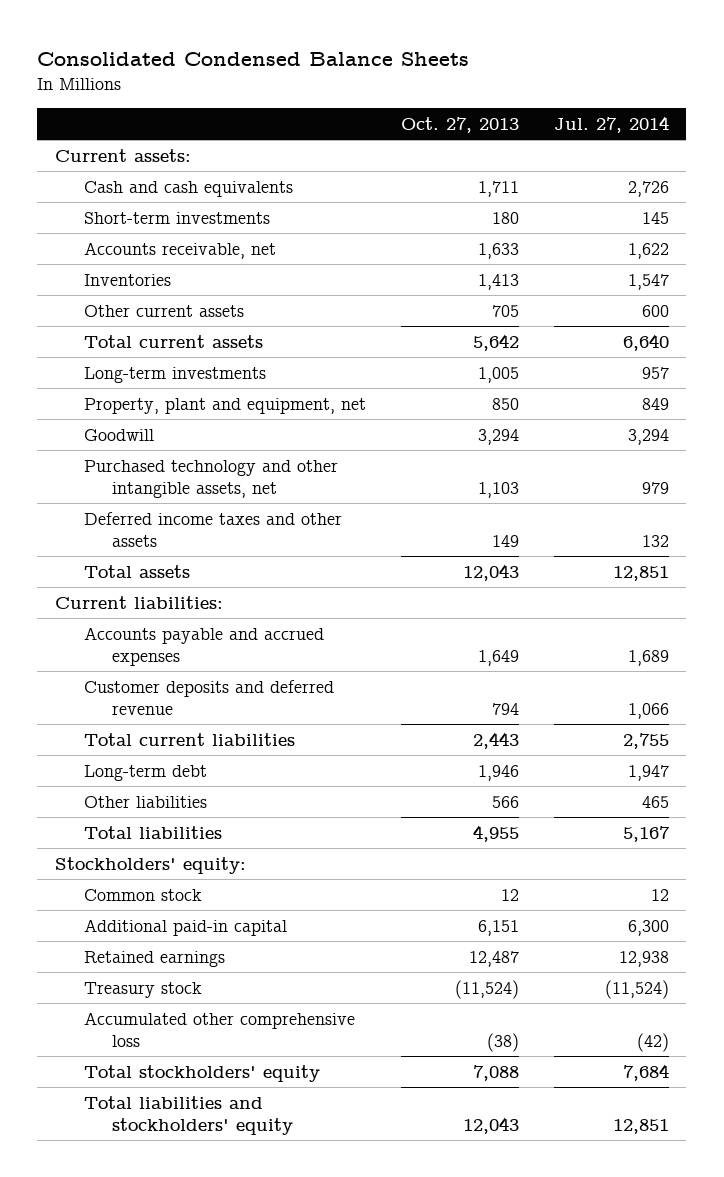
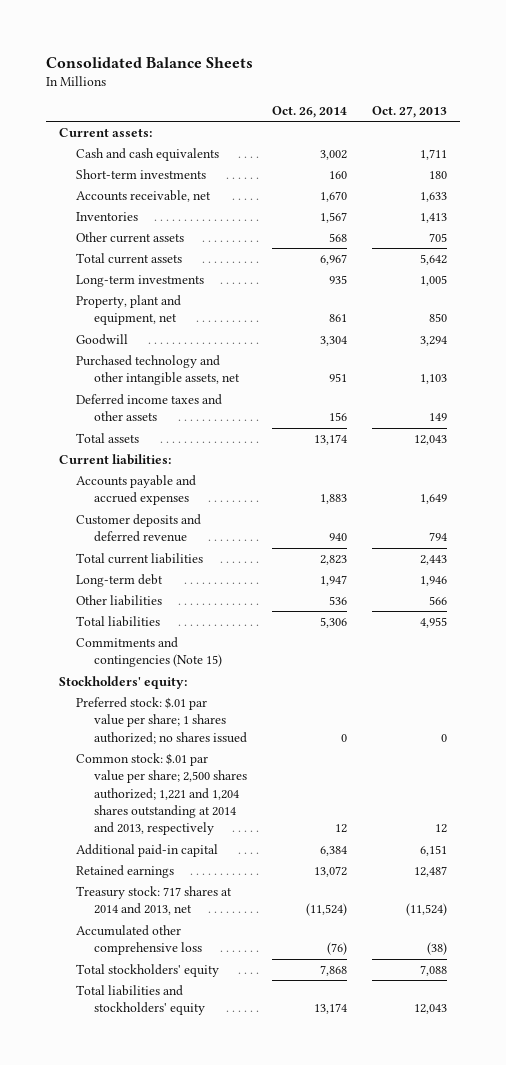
[37,51,470,66] Consolidated Condensed Balance Sheets -> [46,56,254,68] Consolidated Balance Sheets
[553,116,669,134] Jul. 27, 2014 -> none
none -> [271,106,347,119] Oct. 26, 2014
none -> [76,637,222,668] Commitments and contingencies (Note 15)
none -> [76,697,247,744] Preferred stock: $.01 par value per share; 1 shares authorized; no shares issued
[83,888,202,901] Common stock -> [76,753,247,836] Common stock: $.01 par value per share; 2,500 shares authorized; 1,221 and 1,204 shares outstanding at 2014 and 2013, respectively
[83,981,202,998] Treasury stock -> [76,886,233,916] Treasury stock: 717 shares at 2014 and 2013, net

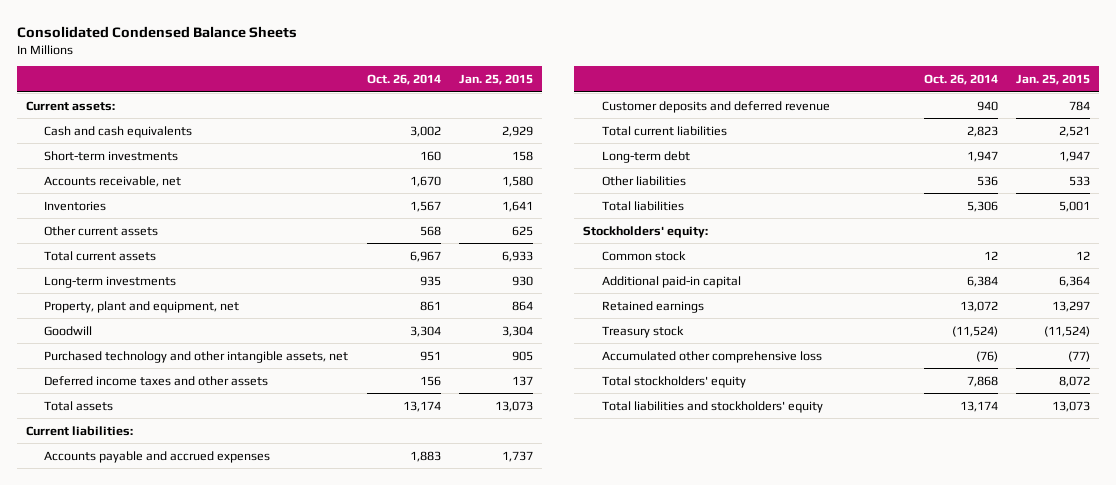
[46,56,254,68] Consolidated Balance Sheets -> [16,25,297,38] Consolidated Condensed Balance Sheets
[372,106,448,119] Oct. 27, 2013 -> none
none -> [459,74,534,86] Jan. 25, 2015
[76,637,222,668] Commitments and contingencies (Note 15) -> none
[76,697,247,744] Preferred stock: $.01 par value per share; 1 shares authorized; no shares issued -> none
[76,753,247,836] Common stock: $.01 par value per share; 2,500 shares authorized; 1,221 and 1,204 shares outstanding at 2014 and 2013, respectively -> [601,250,686,261] Common stock
[76,886,233,916] Treasury stock: 717 shares at 2014 and 2013, net -> [601,325,684,338] Treasury stock

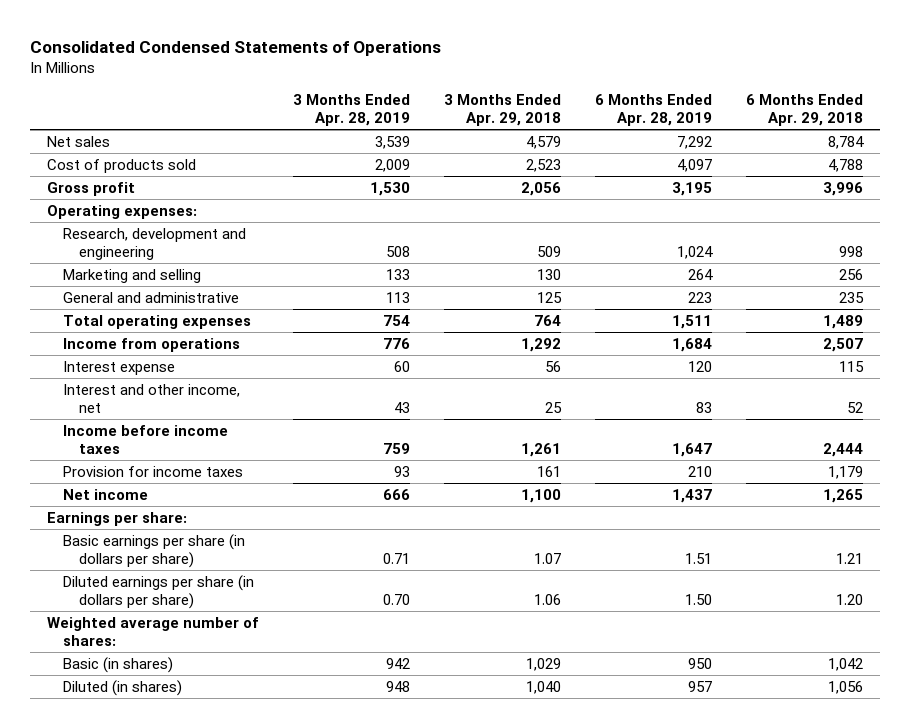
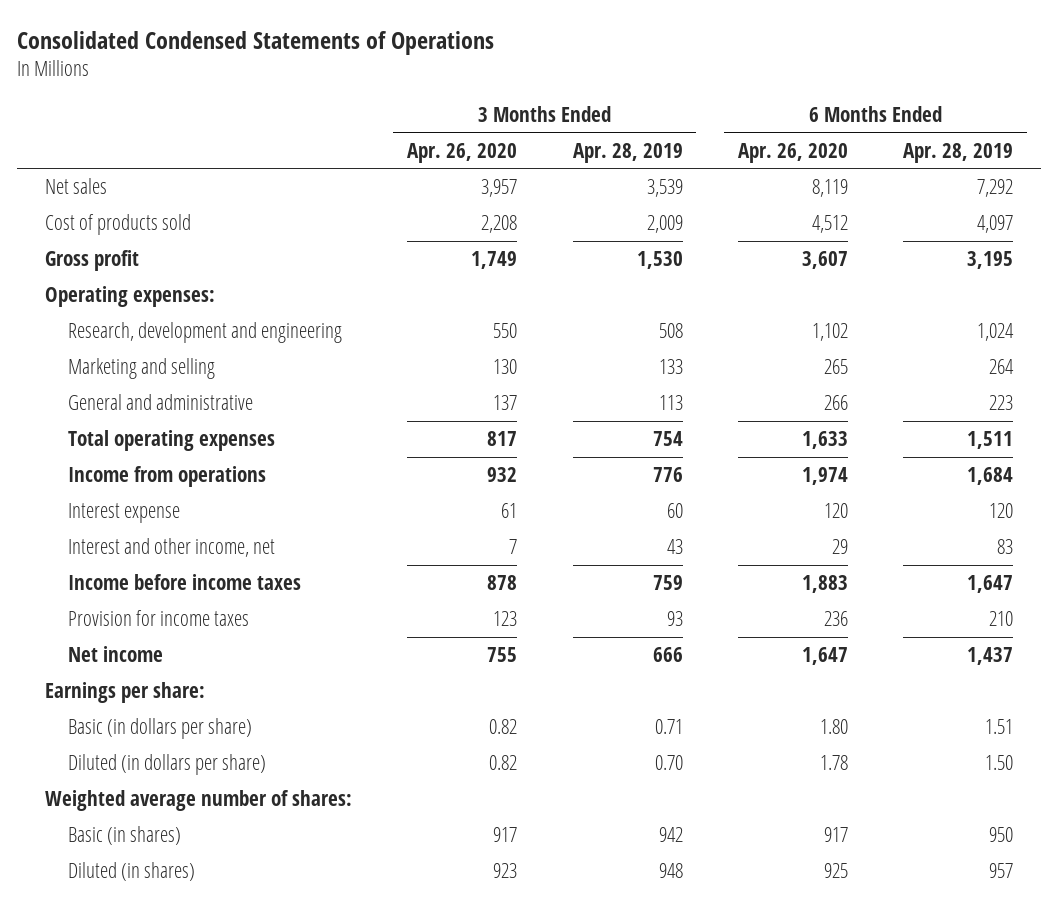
[444,93,562,126] 3 Months Ended Apr. 29, 2018 -> none
[746,93,864,126] 6 Months Ended Apr. 29, 2018 -> none
none -> [407,142,518,163] Apr. 26, 2020
none -> [738,142,849,163] Apr. 26, 2020
[62,533,245,568] Basic earnings per share (in dollars per share) -> [68,718,253,740] Basic (in dollars per share)
[62,574,254,609] Diluted earnings per share (in dollars per share) -> [68,754,267,776] Diluted (in dollars per share)

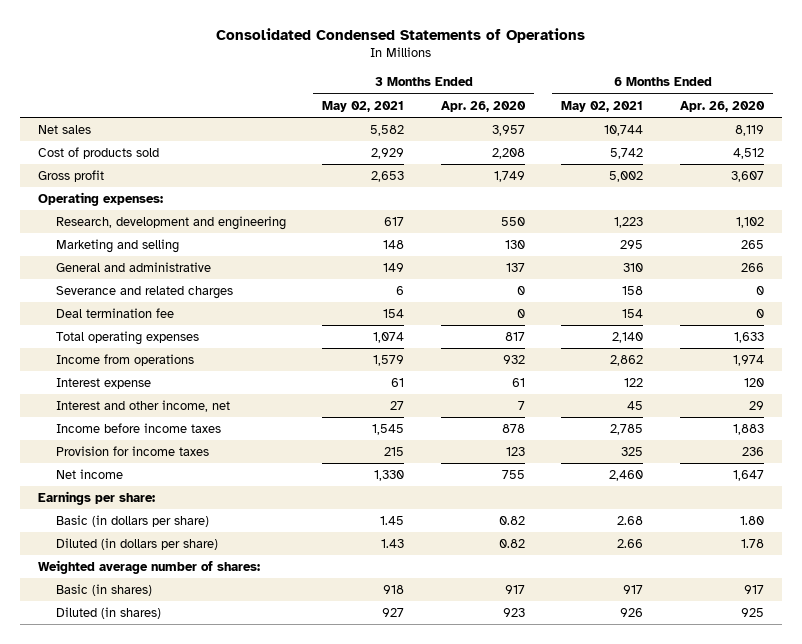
[572,142,683,163] Apr. 28, 2019 -> none
[903,142,1014,163] Apr. 28, 2019 -> none
none -> [322,100,405,112] May 02, 2021
none -> [561,100,644,112] May 02, 2021
none -> [55,286,233,300] Severance and related charges
none -> [55,308,174,319] Deal termination fee

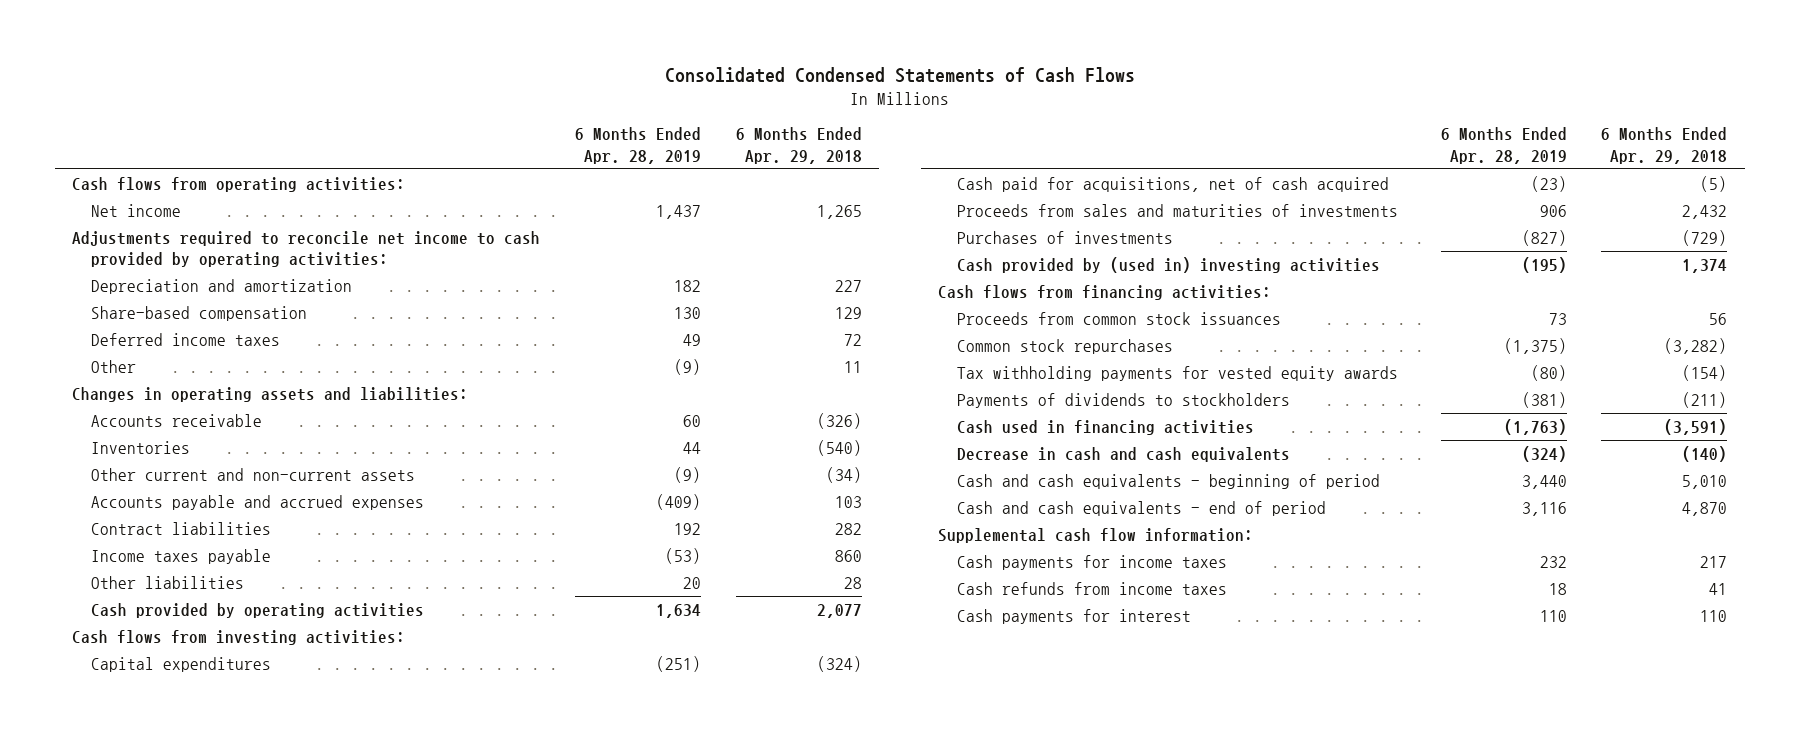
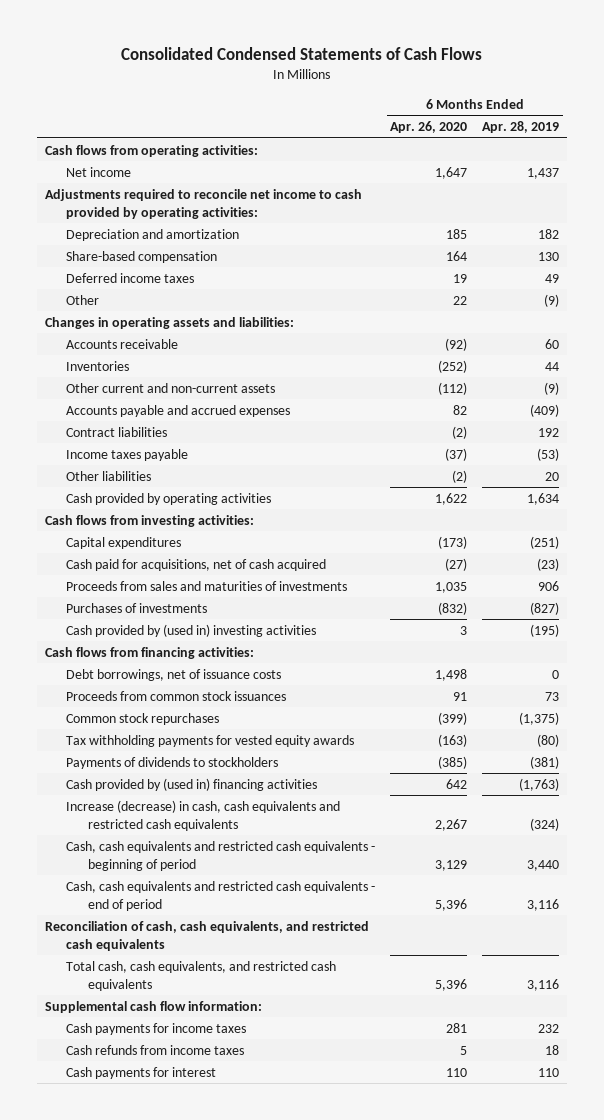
[735,127,862,164] 6 Months Ended Apr. 29, 2018 -> none
none -> [390,121,468,134] Apr. 26, 2020
none -> [66,668,282,681] Debt borrowings, net of issuance costs
[956,419,1254,435] Cash used in financing activities -> [66,777,318,791] Cash provided by (used in) financing activities
[956,446,1290,462] Decrease in cash and cash equivalents -> [66,799,341,831] Increase (decrease) in cash, cash equivalents and restricted cash equivalents
[956,473,1380,489] Cash and cash equivalents - beginning of period -> [66,840,376,871] Cash, cash equivalents and restricted cash equivalents - beginning of period
[956,500,1326,516] Cash and cash equivalents - end of period -> [66,880,376,911] Cash, cash equivalents and restricted cash equivalents - end of period
none -> [44,920,369,951] Reconciliation of cash, cash equivalents, and restricted cash equivalents
none -> [66,960,337,991] Total cash, cash equivalents, and restricted cash equivalents

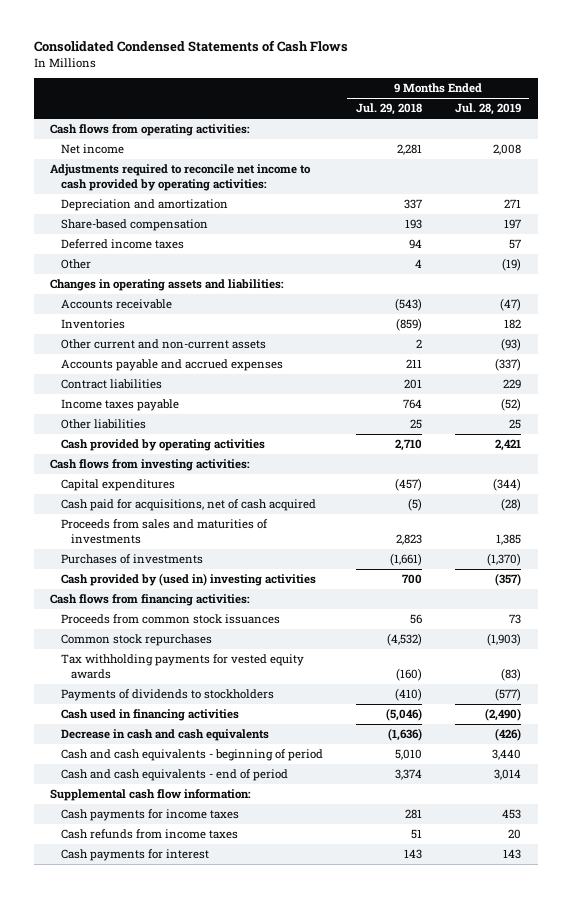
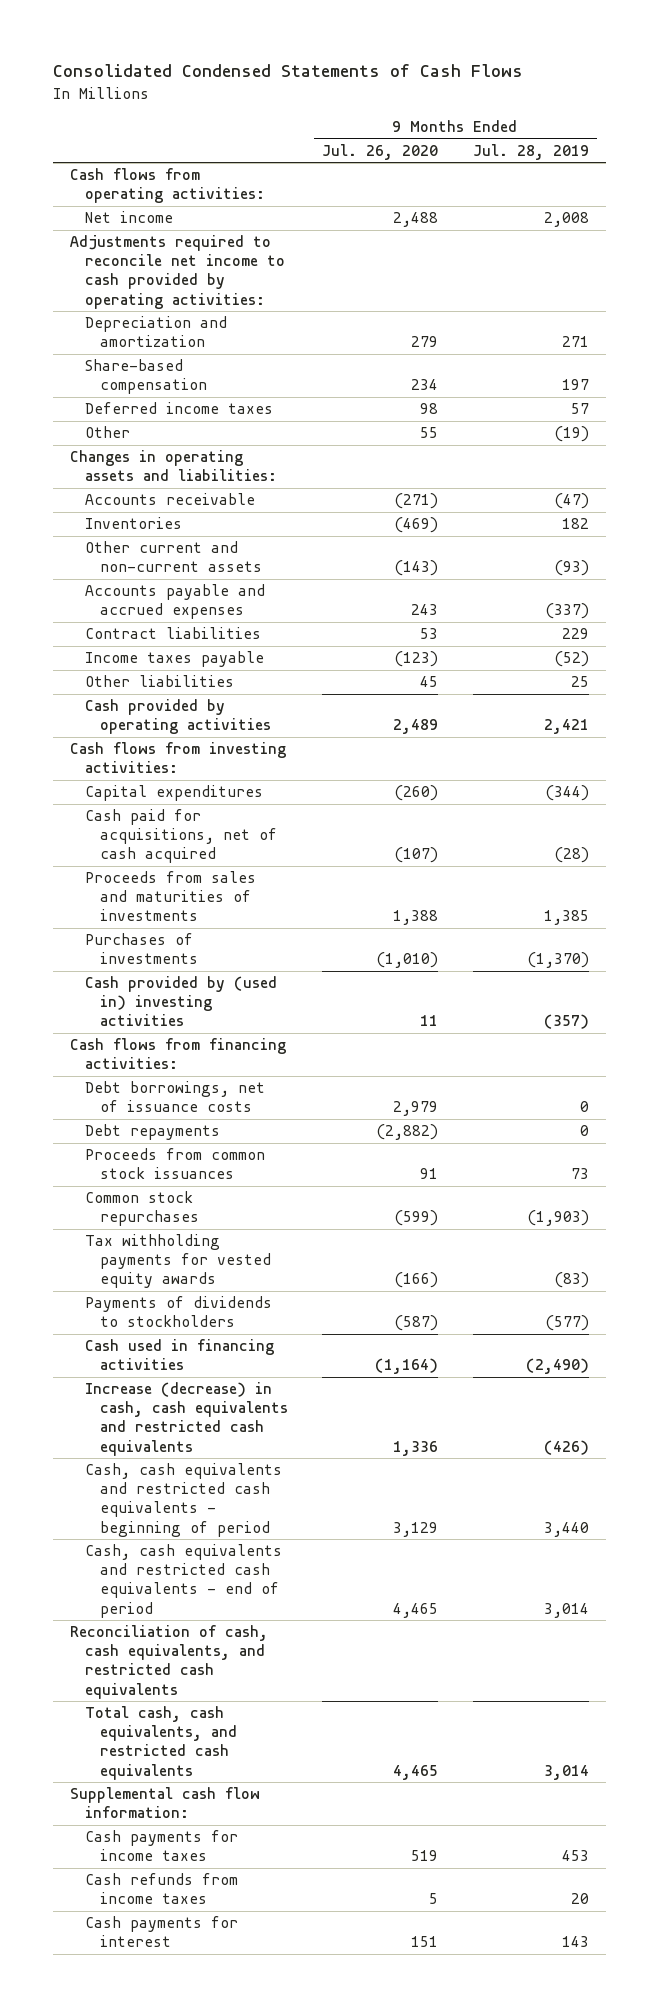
[355,103,422,116] Jul. 29, 2018 -> none
none -> [322,143,439,160] Jul. 26, 2020
none -> [85,1081,266,1113] Debt borrowings, net of issuance costs
none -> [85,1124,221,1141] Debt repayments
[60,729,269,742] Decrease in cash and cash equivalents -> [85,1382,289,1456] Increase (decrease) in cash, cash equivalents and restricted cash equivalents
[60,749,323,762] Cash and cash equivalents - beginning of period -> [85,1463,283,1537] Cash, cash equivalents and restricted cash equivalents - beginning of period
[60,769,288,782] Cash and cash equivalents - end of period -> [85,1544,283,1618] Cash, cash equivalents and restricted cash equivalents - end of period
none -> [70,1625,269,1699] Reconciliation of cash, cash equivalents, and restricted cash equivalents
none -> [85,1706,238,1780] Total cash, cash equivalents, and restricted cash equivalents

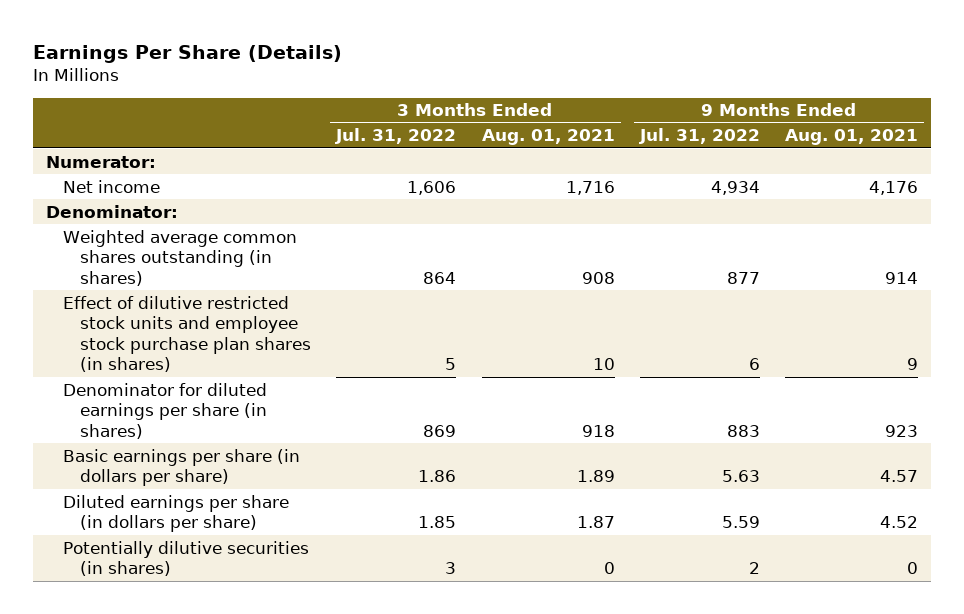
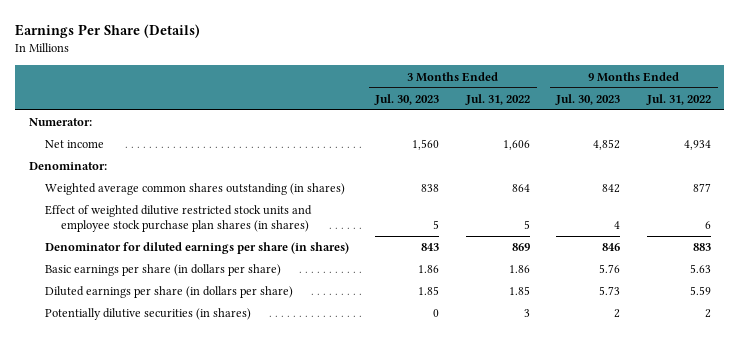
[481,129,615,146] Aug. 01, 2021 -> none
[785,129,919,146] Aug. 01, 2021 -> none
none -> [374,93,440,105] Jul. 30, 2023
none -> [555,93,621,105] Jul. 30, 2023
[62,295,311,373] Effect of dilutive restricted stock units and employee stock purchase plan shares (in shares) -> [44,205,312,233] Effect of weighted dilutive restricted stock units and employee stock purchase plan shares (in shares)

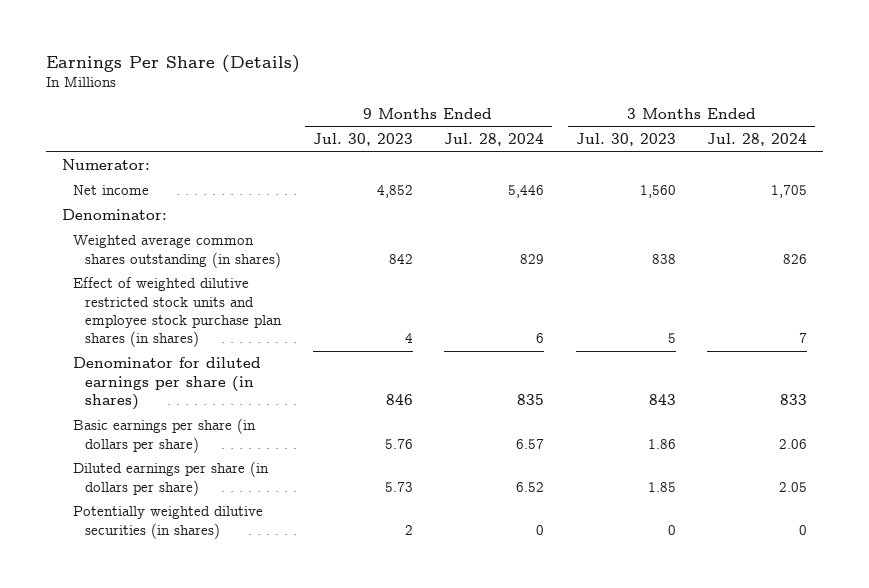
[464,93,530,105] Jul. 31, 2022 -> none
[646,93,712,105] Jul. 31, 2022 -> none
none -> [444,133,545,147] Jul. 28, 2024
none -> [707,133,808,147] Jul. 28, 2024
[44,308,251,321] Potentially dilutive securities (in shares) -> [73,506,264,539] Potentially weighted dilutive securities (in shares)

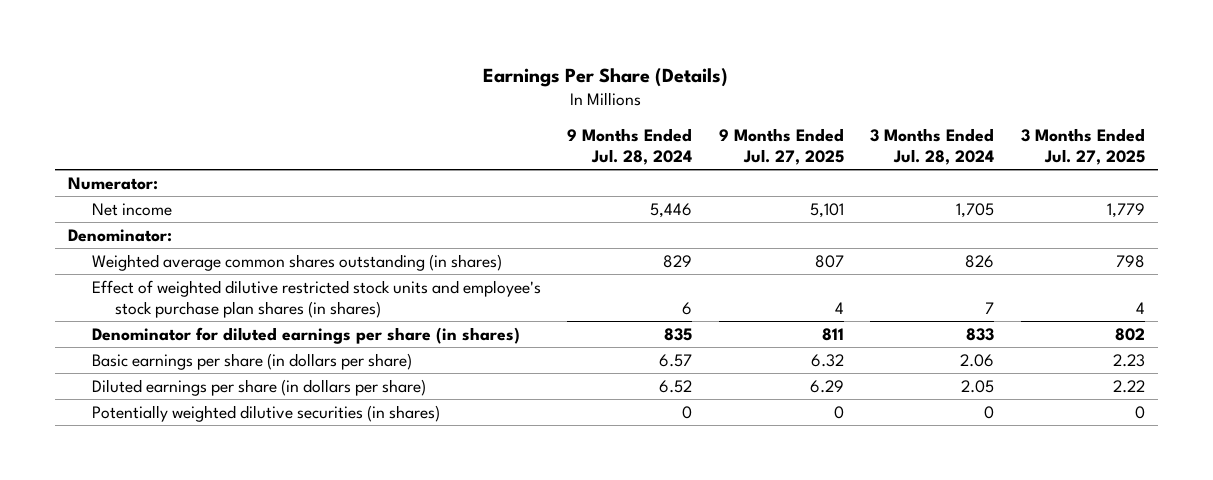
[312,133,413,147] Jul. 30, 2023 -> none
[575,133,676,147] Jul. 30, 2023 -> none
none -> [718,128,844,166] 9 Months Ended Jul. 27, 2025
none -> [1020,128,1145,166] 3 Months Ended Jul. 27, 2025
[73,277,283,348] Effect of weighted dilutive restricted stock units and employee stock purchase plan shares (in shares) -> [91,279,541,318] Effect of weighted dilutive restricted stock units and employee's stock purchase plan shares (in shares)

